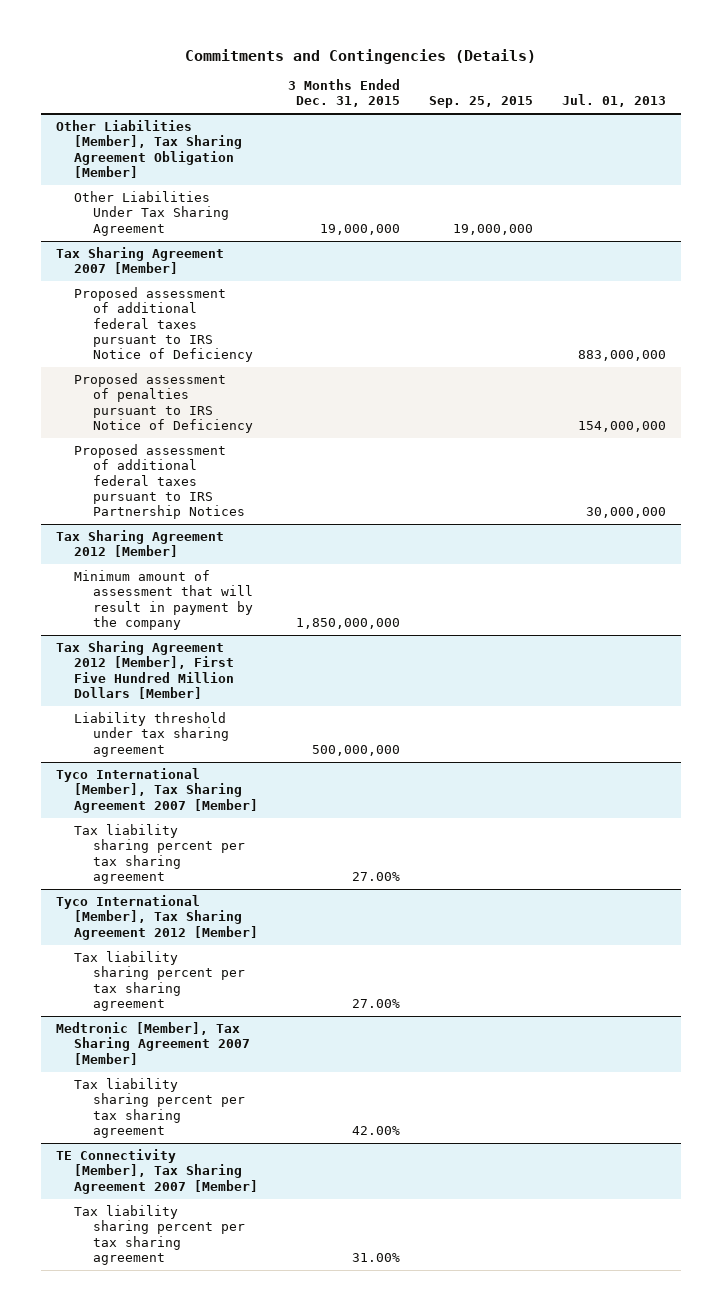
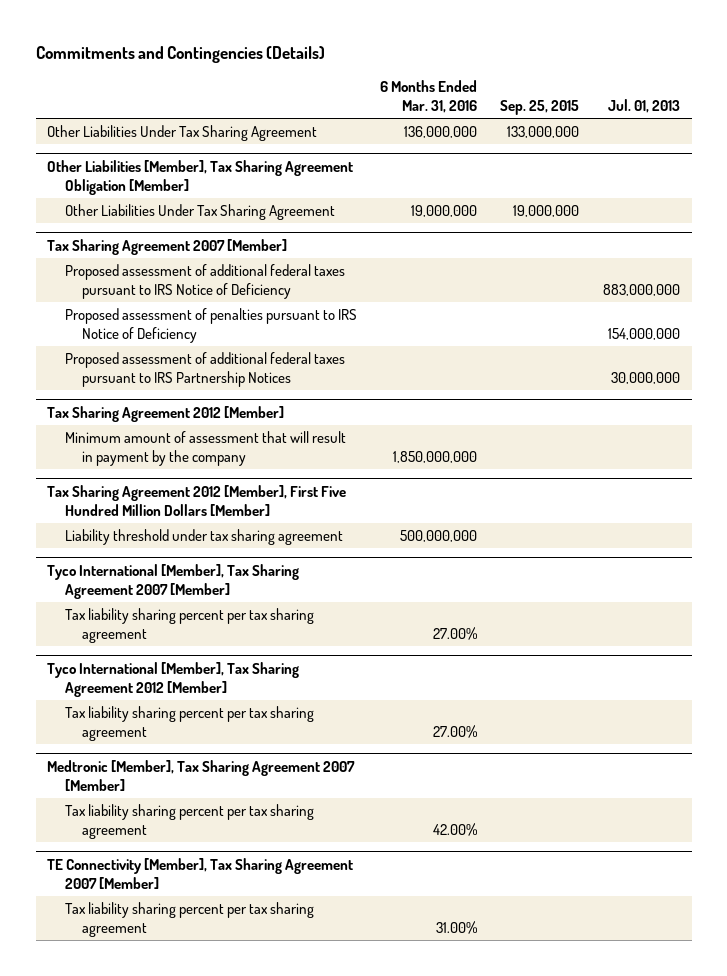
[287,78,400,108] 3 Months Ended Dec. 31, 2015 -> none
none -> [380,79,478,114] 6 Months Ended Mar. 31, 2016
none -> [47,125,318,142] Other Liabilities Under Tax Sharing Agreement

